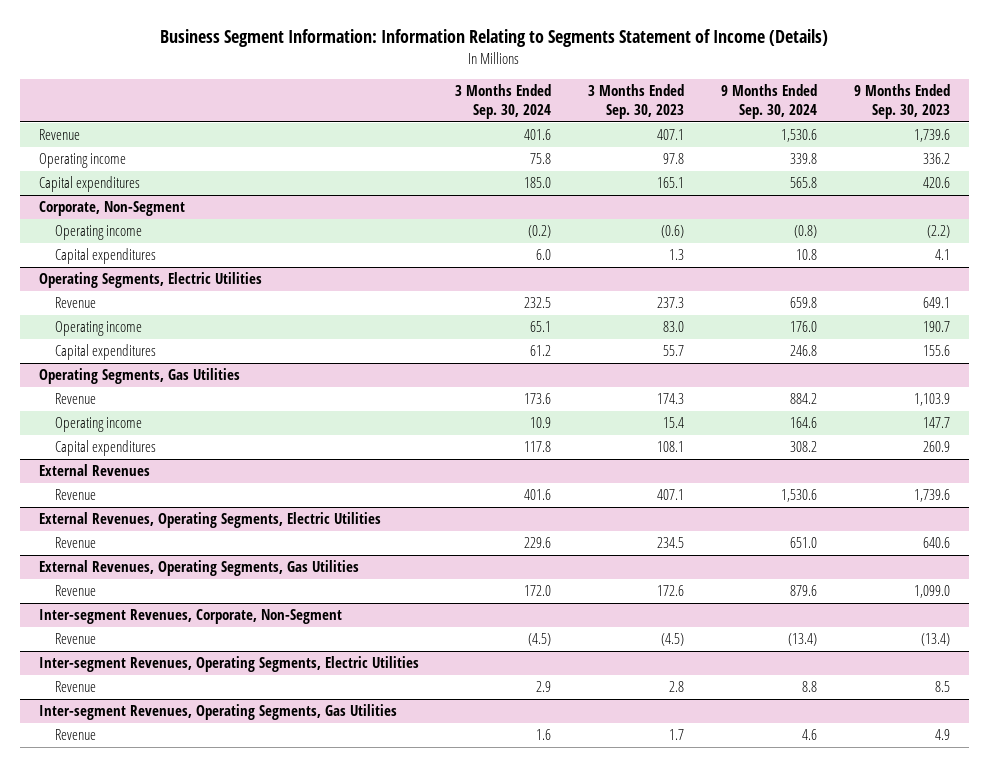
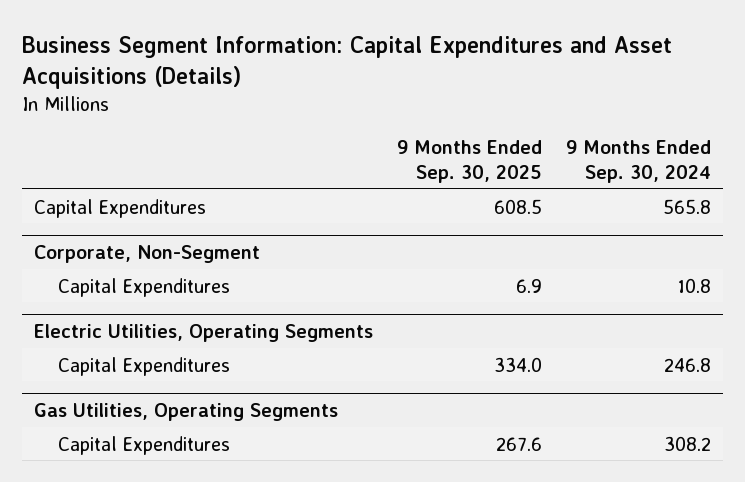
[160,29,829,48] Business Segment Information: Information Relating to Segments Statement of Income (Details) -> [21,35,672,89] Business Segment Information: Capital Expenditures and Asset Acquisitions (Details)
[455,84,552,120] 3 Months Ended Sep. 30, 2024 -> none
[588,84,685,120] 3 Months Ended Sep. 30, 2023 -> none
[854,84,951,120] 9 Months Ended Sep. 30, 2023 -> none
none -> [397,140,543,183] 9 Months Ended Sep. 30, 2025
[38,129,80,141] Revenue -> none
[38,153,126,169] Operating income -> none
[38,176,140,193] Capital expenditures -> [33,198,206,218] Capital Expenditures
[55,225,143,241] Operating income -> none
[55,297,97,309] Revenue -> none
[55,321,143,337] Operating income -> none
[55,393,97,405] Revenue -> none
[55,417,143,433] Operating income -> none
[38,464,150,477] External Revenues -> none
[55,489,97,501] Revenue -> none
[38,512,381,529] External Revenues, Operating Segments, Electric Utilities -> none
[55,537,97,549] Revenue -> none
[38,560,359,577] External Revenues, Operating Segments, Gas Utilities -> none
[55,585,97,597] Revenue -> none
[38,609,342,625] Inter-segment Revenues, Corporate, Non-Segment -> none
[55,633,97,645] Revenue -> none
[38,656,419,673] Inter-segment Revenues, Operating Segments, Electric Utilities -> none
[55,681,97,693] Revenue -> none
[38,704,397,721] Inter-segment Revenues, Operating Segments, Gas Utilities -> none
[55,729,97,741] Revenue -> none
[55,248,157,265] Capital expenditures -> [57,277,230,297] Capital Expenditures
[38,272,262,289] Operating Segments, Electric Utilities -> [33,323,373,342] Electric Utilities, Operating Segments
[55,344,157,361] Capital expenditures -> [57,356,230,376] Capital Expenditures
[38,368,240,385] Operating Segments, Gas Utilities -> [33,402,338,421] Gas Utilities, Operating Segments
[55,440,157,457] Capital expenditures -> [57,435,230,455] Capital Expenditures

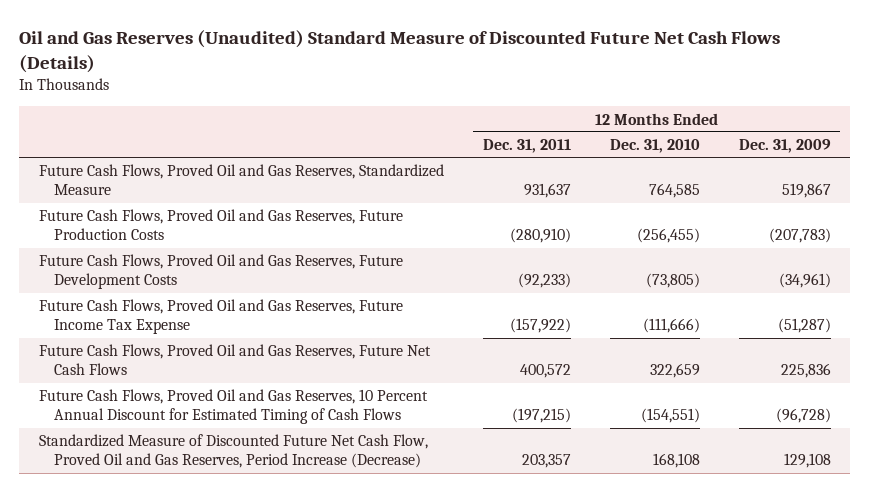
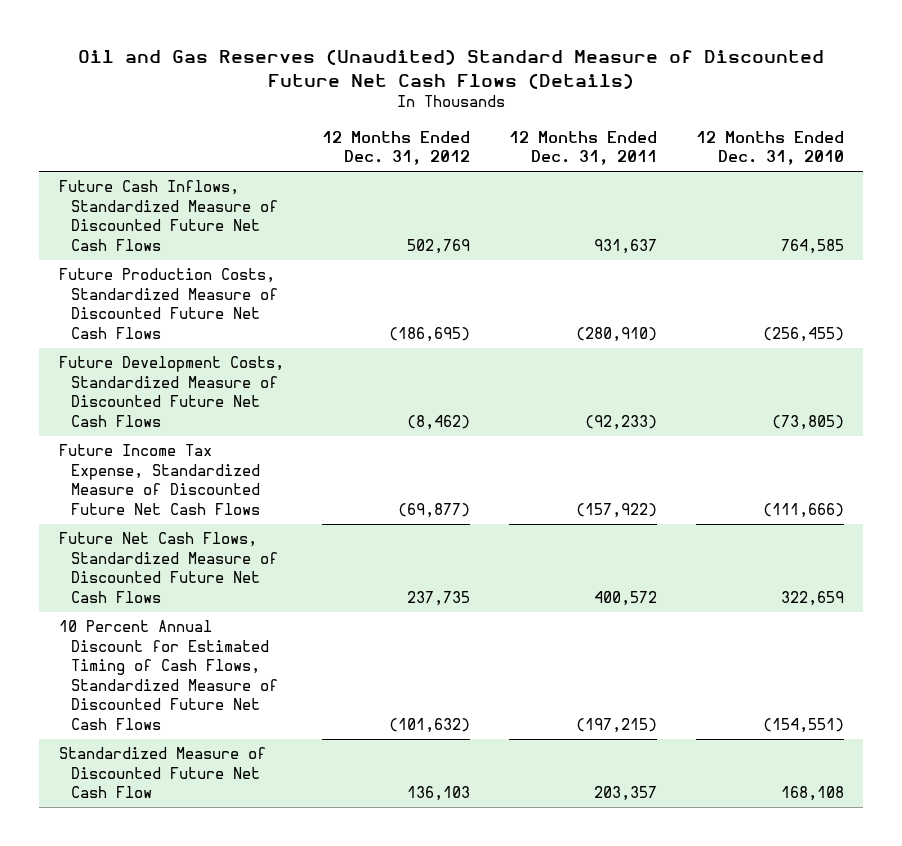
[738,139,831,154] Dec. 31, 2009 -> none
none -> [322,130,471,166] 12 Months Ended Dec. 31, 2012
[38,164,444,196] Future Cash Flows, Proved Oil and Gas Reserves, Standardized Measure -> [58,180,278,251] Future Cash Inflows, Standardized Measure of Discounted Future Net Cash Flows
[38,209,403,241] Future Cash Flows, Proved Oil and Gas Reserves, Future Production Costs -> [58,268,278,339] Future Production Costs, Standardized Measure of Discounted Future Net Cash Flows
[38,254,403,290] Future Cash Flows, Proved Oil and Gas Reserves, Future Development Costs -> [58,356,284,427] Future Development Costs, Standardized Measure of Discounted Future Net Cash Flows
[38,299,403,335] Future Cash Flows, Proved Oil and Gas Reserves, Future Income Tax Expense -> [58,444,260,515] Future Income Tax Expense, Standardized Measure of Discounted Future Net Cash Flows
[38,344,431,376] Future Cash Flows, Proved Oil and Gas Reserves, Future Net Cash Flows -> [58,532,278,603] Future Net Cash Flows, Standardized Measure of Discounted Future Net Cash Flows
[38,389,428,425] Future Cash Flows, Proved Oil and Gas Reserves, 10 Percent Annual Discount for Estimated Timing of Cash Flows -> [58,620,278,730] 10 Percent Annual Discount for Estimated Timing of Cash Flows, Standardized Measure of Discounted Future Net Cash Flows
[38,434,428,469] Standardized Measure of Discounted Future Net Cash Flow, Proved Oil and Gas Reserves, Period Increase (Decrease) -> [58,747,266,799] Standardized Measure of Discounted Future Net Cash Flow

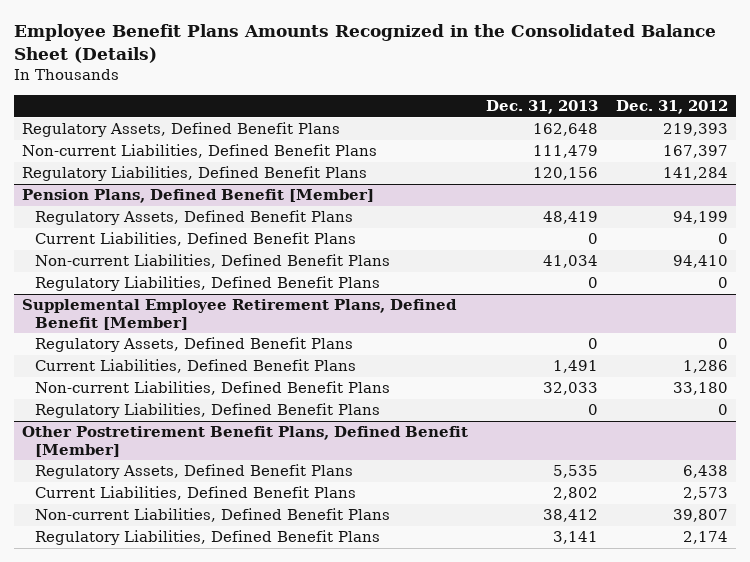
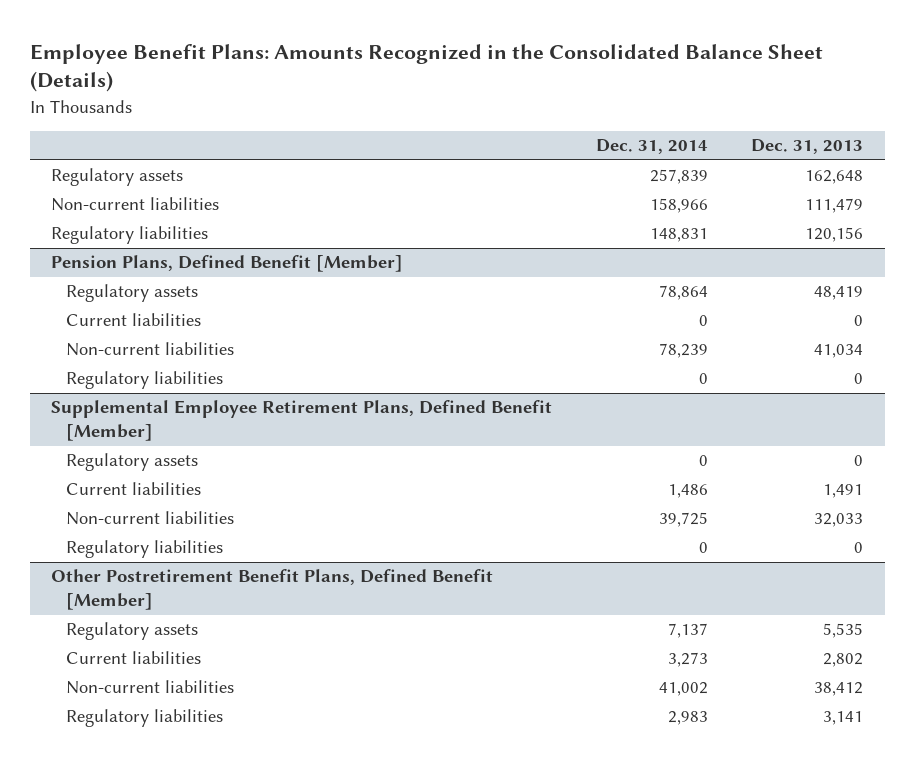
[13,23,716,63] Employee Benefit Plans Amounts Recognized in the Consolidated Balance Sheet (Details) -> [29,43,823,93] Employee Benefit Plans: Amounts Recognized in the Consolidated Balance Sheet (Details)
[615,100,728,115] Dec. 31, 2012 -> none
none -> [595,139,708,155] Dec. 31, 2014
[22,122,341,138] Regulatory Assets, Defined Benefit Plans -> [51,168,184,187] Regulatory assets
[22,144,378,159] Non-current Liabilities, Defined Benefit Plans -> [51,197,220,212] Non-current liabilities
[22,166,368,182] Regulatory Liabilities, Defined Benefit Plans -> [51,226,209,245] Regulatory liabilities
[35,210,354,226] Regulatory Assets, Defined Benefit Plans -> [66,284,199,303] Regulatory assets
[35,232,357,247] Current Liabilities, Defined Benefit Plans -> [66,313,202,327] Current liabilities
[35,254,391,269] Non-current Liabilities, Defined Benefit Plans -> [66,342,235,357] Non-current liabilities
[35,276,381,292] Regulatory Liabilities, Defined Benefit Plans -> [66,371,224,390] Regulatory liabilities
[35,337,354,353] Regulatory Assets, Defined Benefit Plans -> [66,453,199,472] Regulatory assets
[35,359,357,374] Current Liabilities, Defined Benefit Plans -> [66,482,202,496] Current liabilities
[35,381,391,396] Non-current Liabilities, Defined Benefit Plans -> [66,511,235,526] Non-current liabilities
[35,403,381,419] Regulatory Liabilities, Defined Benefit Plans -> [66,540,224,559] Regulatory liabilities
[35,464,354,480] Regulatory Assets, Defined Benefit Plans -> [66,622,199,641] Regulatory assets
[35,486,357,501] Current Liabilities, Defined Benefit Plans -> [66,651,202,665] Current liabilities
[35,508,391,523] Non-current Liabilities, Defined Benefit Plans -> [66,680,235,695] Non-current liabilities
[35,530,381,546] Regulatory Liabilities, Defined Benefit Plans -> [66,709,224,728] Regulatory liabilities

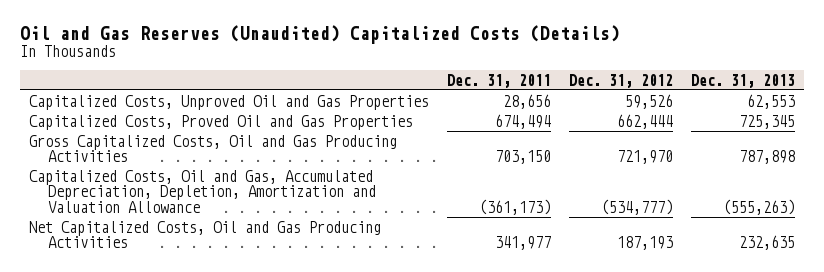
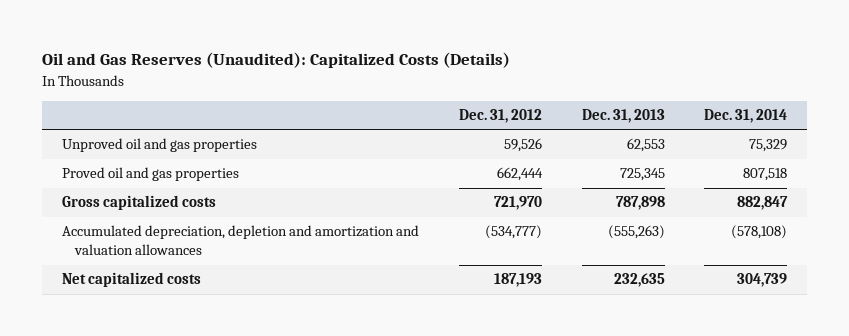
[20,24,621,44] Oil and Gas Reserves (Unaudited) Capitalized Costs (Details) -> [42,52,511,69] Oil and Gas Reserves (Unaudited): Capitalized Costs (Details)
[447,73,552,88] Dec. 31, 2011 -> none
none -> [704,108,788,123] Dec. 31, 2014
[29,94,430,110] Capitalized Costs, Unproved Oil and Gas Properties -> [61,138,257,153] Unproved oil and gas properties
[29,114,414,130] Capitalized Costs, Proved Oil and Gas Properties -> [61,167,239,182] Proved oil and gas properties
[29,134,398,163] Gross Capitalized Costs, Oil and Gas Producing Activities -> [61,195,216,211] Gross capitalized costs
[29,169,377,213] Capitalized Costs, Oil and Gas, Accumulated Depreciation, Depletion, Amortization and Valuation Allowance -> [61,225,419,256] Accumulated depreciation, depletion and amortization and valuation allowances
[29,220,382,249] Net Capitalized Costs, Oil and Gas Producing Activities -> [61,272,201,288] Net capitalized costs

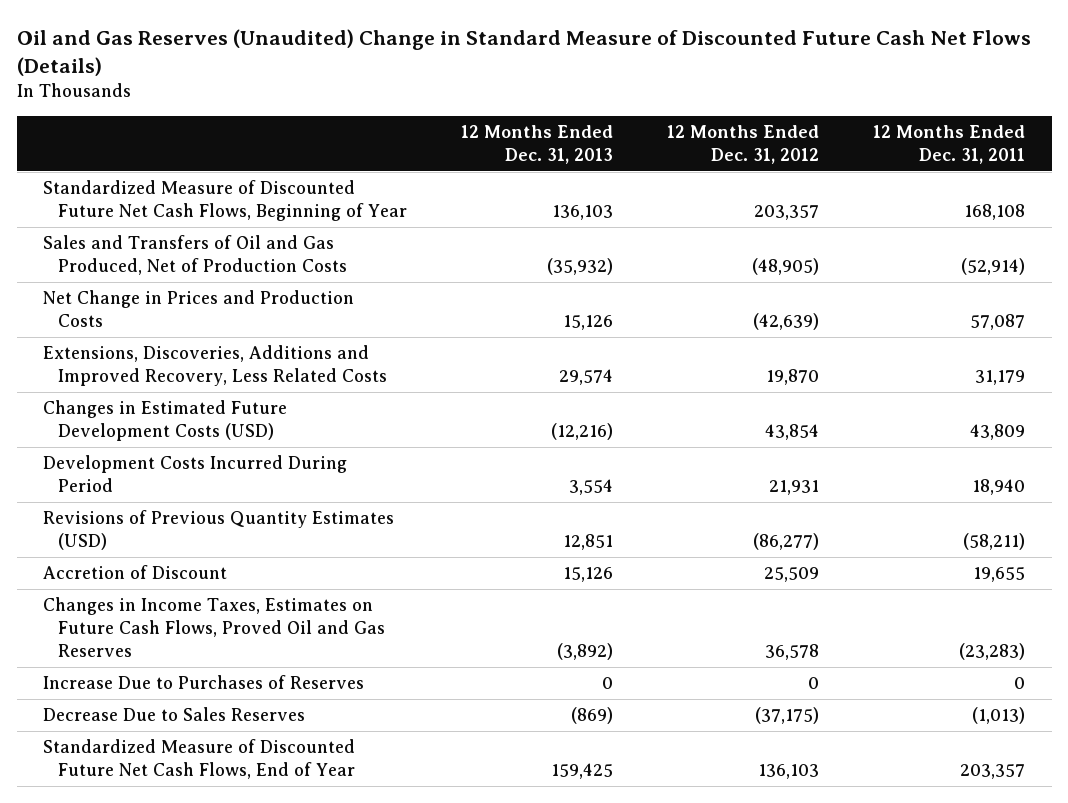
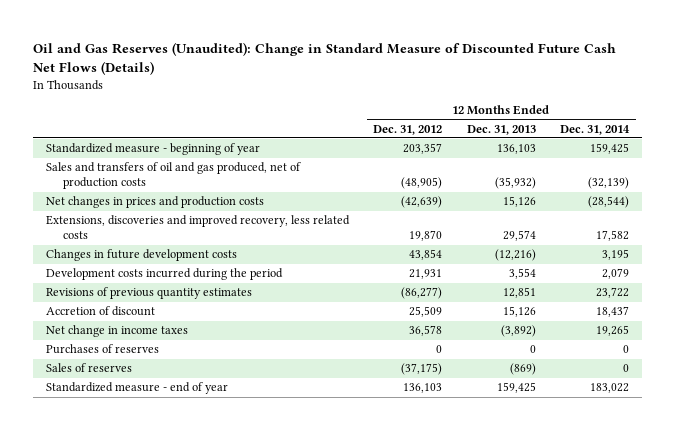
[16,28,1031,76] Oil and Gas Reserves (Unaudited) Change in Standard Measure of Discounted Future Cash Net Flows (Details) -> [33,41,617,75] Oil and Gas Reserves (Unaudited): Change in Standard Measure of Discounted Future Cash Net Flows (Details)
[872,124,1025,164] 12 Months Ended Dec. 31, 2011 -> none
none -> [560,124,631,135] Dec. 31, 2014
[43,180,407,222] Standardized Measure of Discounted Future Net Cash Flows, Beginning of Year -> [45,143,260,156] Standardized measure - beginning of year
[43,235,347,276] Sales and Transfers of Oil and Gas Produced, Net of Production Costs -> [45,162,301,190] Sales and transfers of oil and gas produced, net of production costs
[43,290,355,328] Net Change in Prices and Production Costs -> [45,196,264,209] Net changes in prices and production costs
[43,345,387,387] Extensions, Discoveries, Additions and Improved Recovery, Less Related Costs -> [45,215,350,240] Extensions, discoveries and improved recovery, less related costs
[43,400,288,442] Changes in Estimated Future Development Costs (USD) -> [45,249,237,262] Changes in future development costs
[43,455,348,493] Development Costs Incurred During Period -> [45,268,283,281] Development costs incurred during the period
[43,510,395,551] Revisions of Previous Quantity Estimates (USD) -> [45,287,252,300] Revisions of previous quantity estimates
[43,565,228,580] Accretion of Discount -> [45,306,155,317] Accretion of discount
[43,597,385,657] Changes in Income Taxes, Estimates on Future Cash Flows, Proved Oil and Gas Reserves -> [45,325,188,338] Net change in income taxes
[43,675,365,690] Increase Due to Purchases of Reserves -> [45,344,159,355] Purchases of reserves
[43,707,306,722] Decrease Due to Sales Reserves -> [45,363,132,373] Sales of reserves
[43,739,356,780] Standardized Measure of Discounted Future Net Cash Flows, End of Year -> [45,382,228,395] Standardized measure - end of year

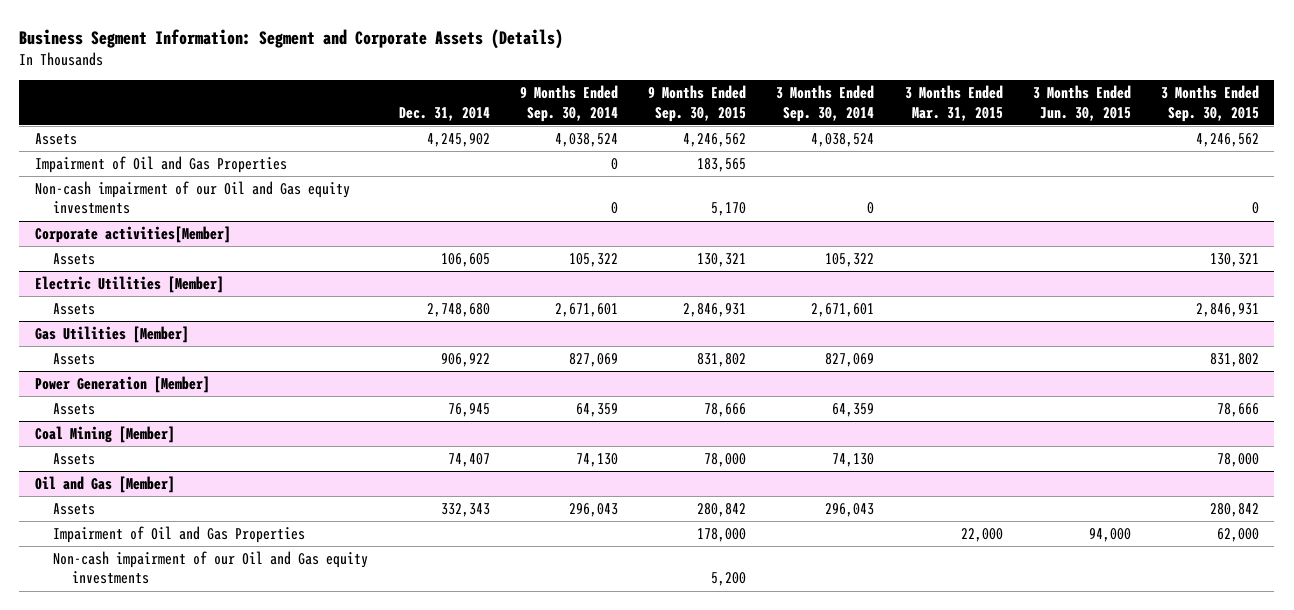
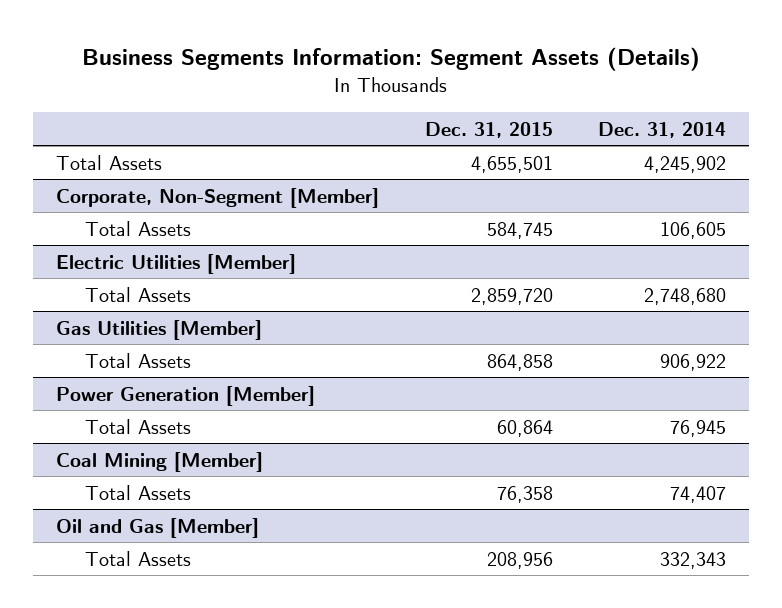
[19,28,564,49] Business Segment Information: Segment and Corporate Assets (Details) -> [82,46,701,71] Business Segments Information: Segment Assets (Details)
[519,85,618,122] 9 Months Ended Sep. 30, 2014 -> none
[648,85,747,122] 9 Months Ended Sep. 30, 2015 -> none
[776,85,875,122] 3 Months Ended Sep. 30, 2014 -> none
[904,85,1003,121] 3 Months Ended Mar. 31, 2015 -> none
[1032,85,1131,121] 3 Months Ended Jun. 30, 2015 -> none
[1161,85,1260,122] 3 Months Ended Sep. 30, 2015 -> none
none -> [424,121,553,138] Dec. 31, 2015
[34,156,287,174] Impairment of Oil and Gas Properties -> none
[34,181,350,215] Non-cash impairment of our Oil and Gas equity investments -> none
[34,133,77,146] Assets -> [56,154,163,170] Total Assets
[34,226,231,244] Corporate activities[Member] -> [56,187,380,208] Corporate, Non-Segment [Member]
[53,253,96,266] Assets -> [85,220,192,236] Total Assets
[53,303,96,316] Assets -> [85,286,192,302] Total Assets
[53,353,96,366] Assets -> [85,352,192,368] Total Assets
[53,403,96,416] Assets -> [85,418,192,434] Total Assets
[53,453,96,466] Assets -> [85,484,192,500] Total Assets
[53,526,306,544] Impairment of Oil and Gas Properties -> none
[53,551,369,585] Non-cash impairment of our Oil and Gas equity investments -> none
[53,503,96,516] Assets -> [85,550,192,566] Total Assets

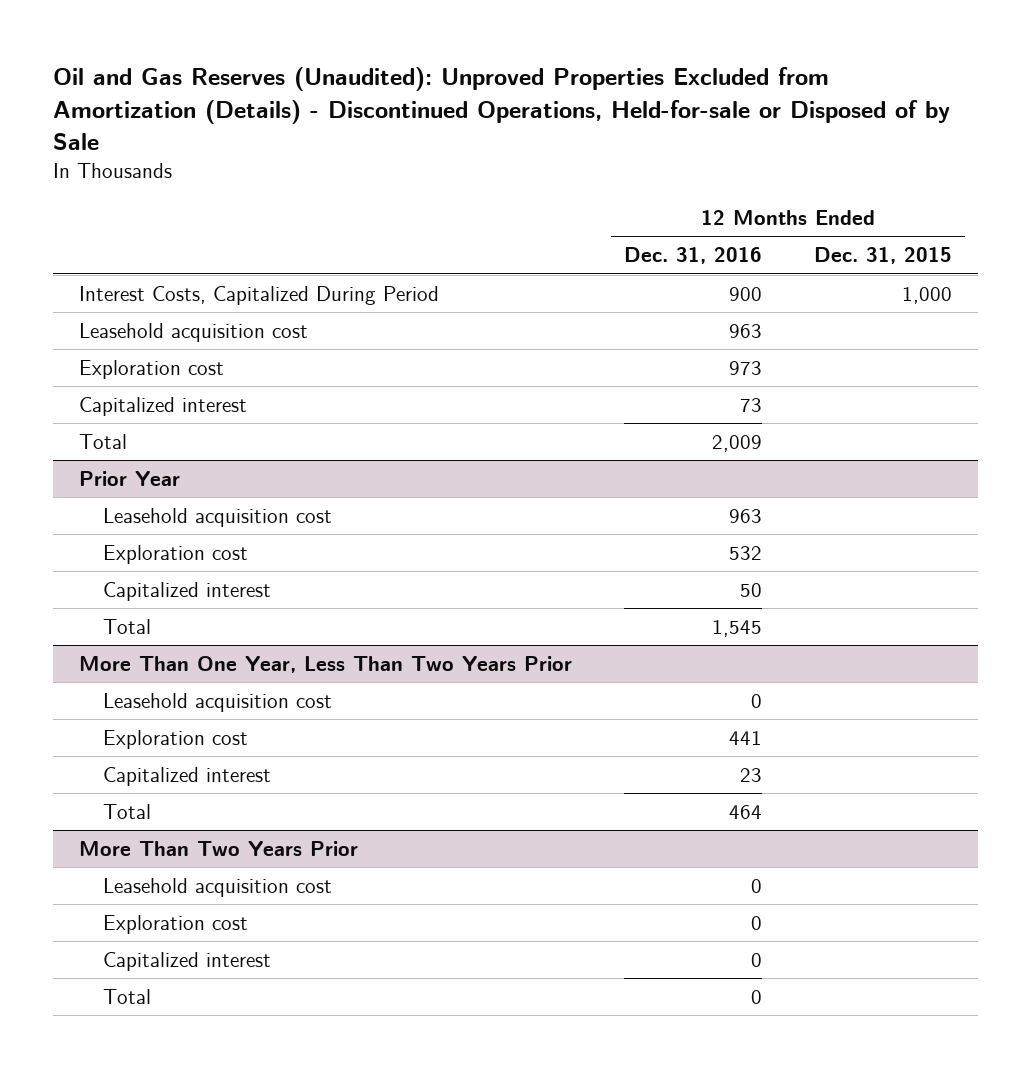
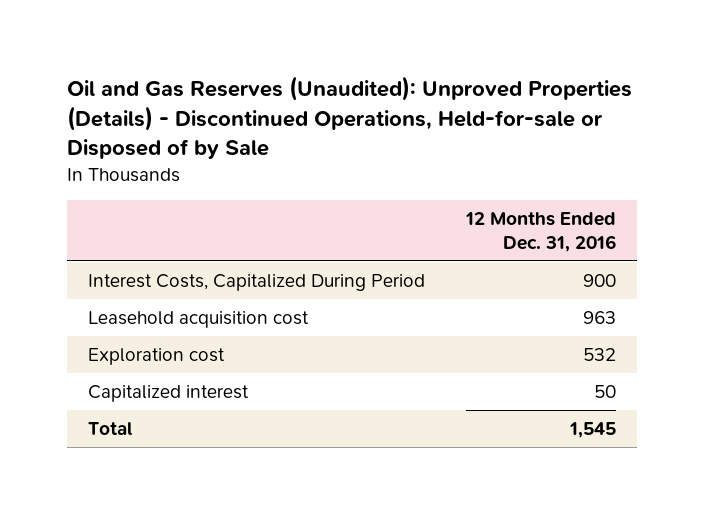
[52,67,950,150] Oil and Gas Reserves (Unaudited): Unproved Properties Excluded from Amortization (Details) - Discontinued Operations, Held-for-sale or Disposed of by Sale -> [66,76,632,160] Oil and Gas Reserves (Unaudited): Unproved Properties (Details) - Discontinued Operations, Held-for-sale or Disposed of by Sale
[813,247,952,265] Dec. 31, 2015 -> none
[78,359,224,379] Exploration cost -> none
[78,396,247,416] Capitalized interest -> none
[78,433,127,449] Total -> none
[78,470,180,486] Prior Year -> none
[102,507,332,527] Leasehold acquisition cost -> none
[78,655,572,673] More Than One Year, Less Than Two Years Prior -> none
[102,692,332,712] Leasehold acquisition cost -> none
[102,729,248,749] Exploration cost -> none
[102,766,271,786] Capitalized interest -> none
[102,803,151,819] Total -> none
[78,840,358,856] More Than Two Years Prior -> none
[102,877,332,897] Leasehold acquisition cost -> none
[102,914,248,934] Exploration cost -> none
[102,951,271,971] Capitalized interest -> none
[102,988,151,1004] Total -> none

